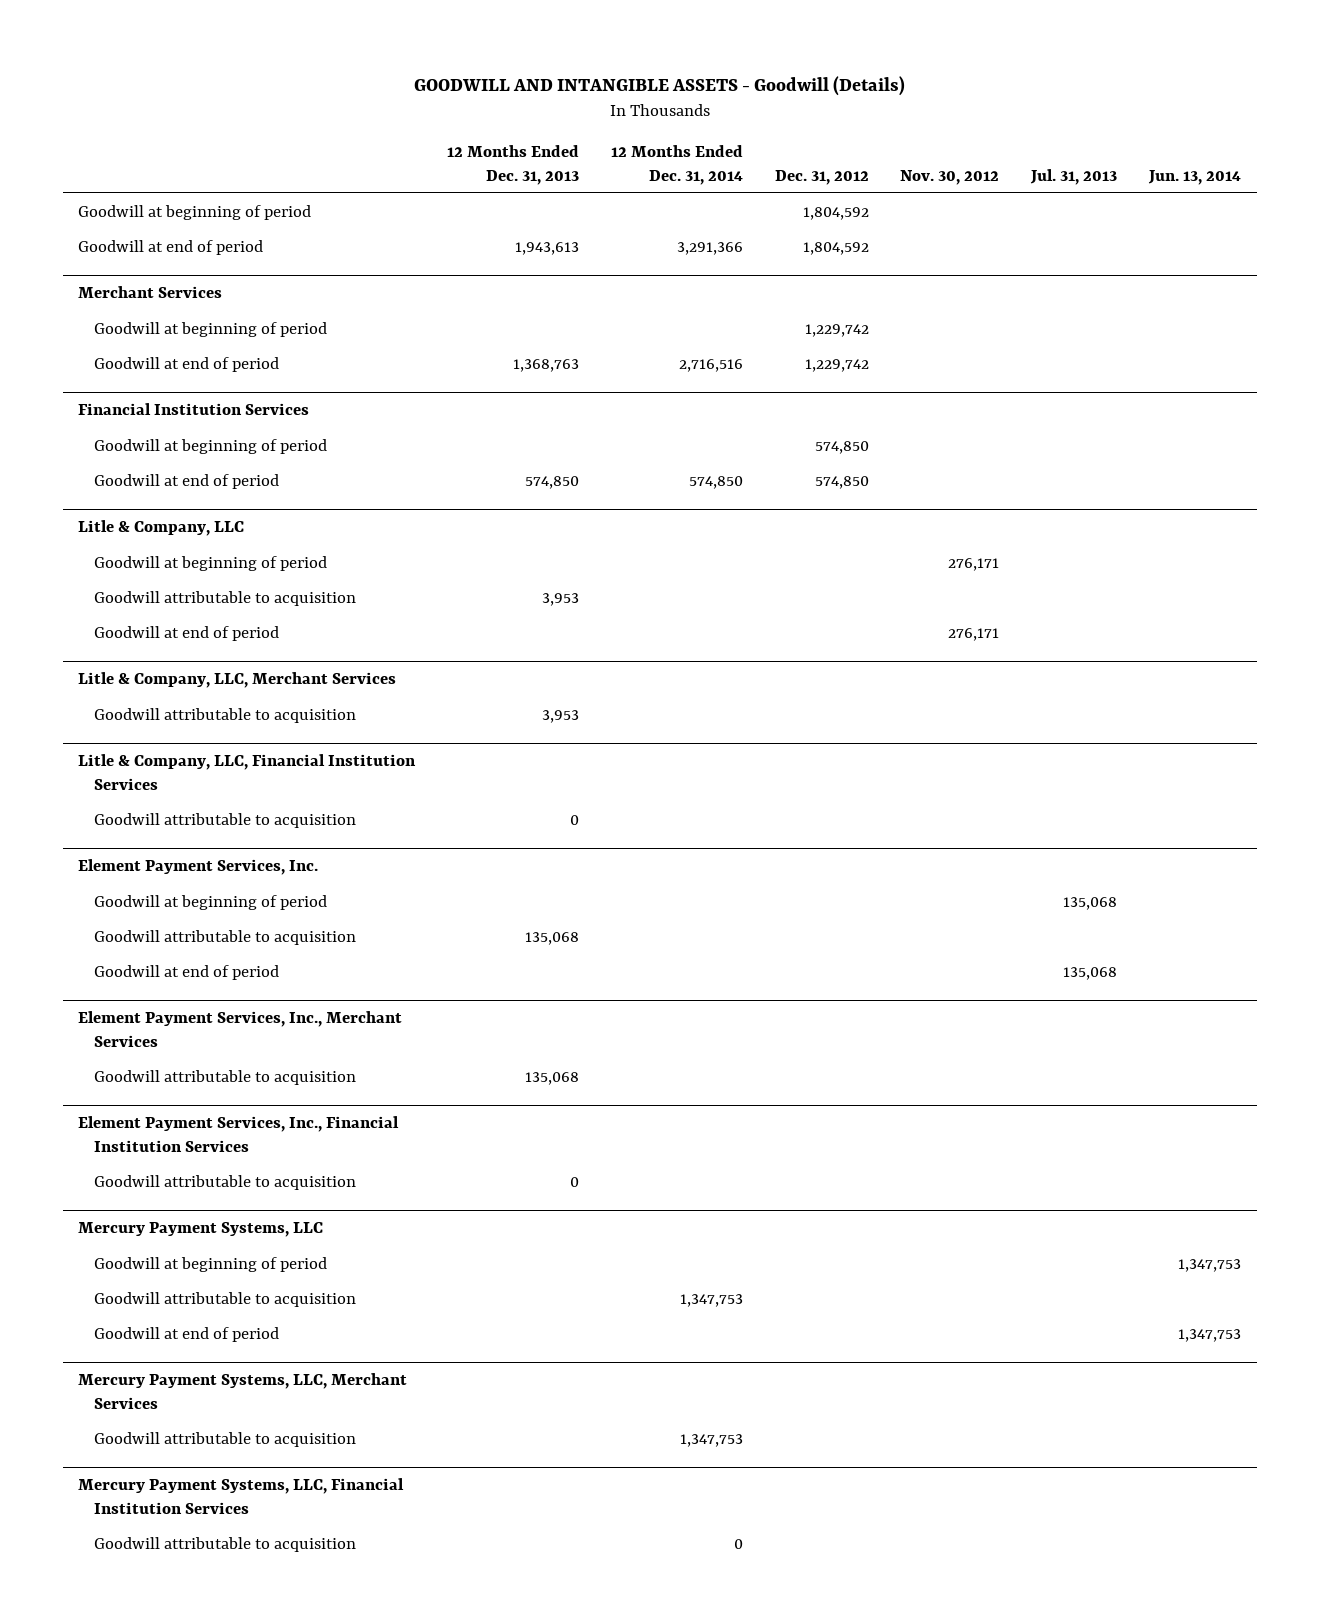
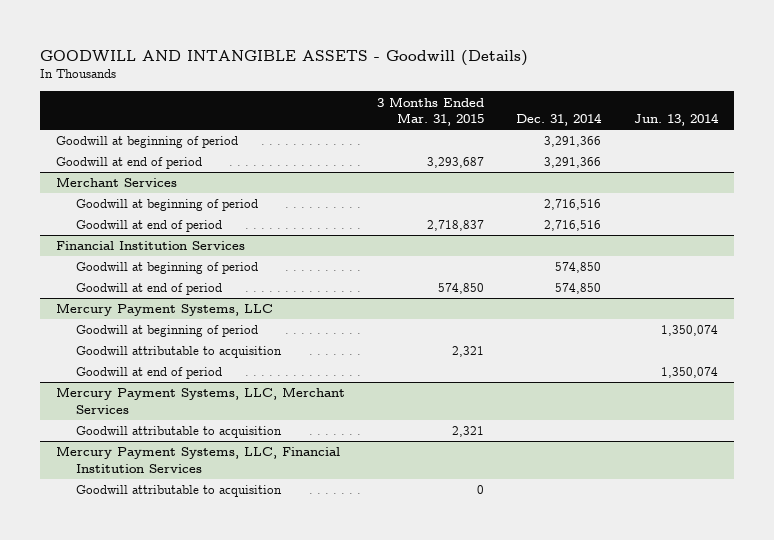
[447,145,580,185] 12 Months Ended Dec. 31, 2013 -> none
[610,145,743,185] 12 Months Ended Dec. 31, 2014 -> none
[774,169,869,185] Dec. 31, 2012 -> none
[900,169,1000,185] Nov. 30, 2012 -> none
[1030,168,1118,185] Jul. 31, 2013 -> none
none -> [377,96,485,127] 3 Months Ended Mar. 31, 2015
none -> [516,113,603,127] Dec. 31, 2014
[78,520,245,537] Litle & Company, LLC -> none
[94,555,328,571] Goodwill at beginning of period -> none
[94,590,357,606] Goodwill attributable to acquisition -> none
[94,625,280,641] Goodwill at end of period -> none
[78,672,397,689] Litle & Company, LLC, Merchant Services -> none
[94,707,357,723] Goodwill attributable to acquisition -> none
[78,754,417,790] Litle & Company, LLC, Financial Institution Services -> none
[94,812,357,828] Goodwill attributable to acquisition -> none
[78,859,319,876] Element Payment Services, Inc. -> none
[94,894,328,910] Goodwill at beginning of period -> none
[94,929,357,945] Goodwill attributable to acquisition -> none
[94,964,280,980] Goodwill at end of period -> none
[78,1011,403,1047] Element Payment Services, Inc., Merchant Services -> none
[94,1069,357,1085] Goodwill attributable to acquisition -> none
[78,1116,400,1152] Element Payment Services, Inc., Financial Institution Services -> none
[94,1174,357,1190] Goodwill attributable to acquisition -> none
[1177,1258,1241,1272] 1,347,753 -> [660,325,718,337] 1,350,074
[1177,1328,1241,1342] 1,347,753 -> [660,367,718,379] 1,350,074

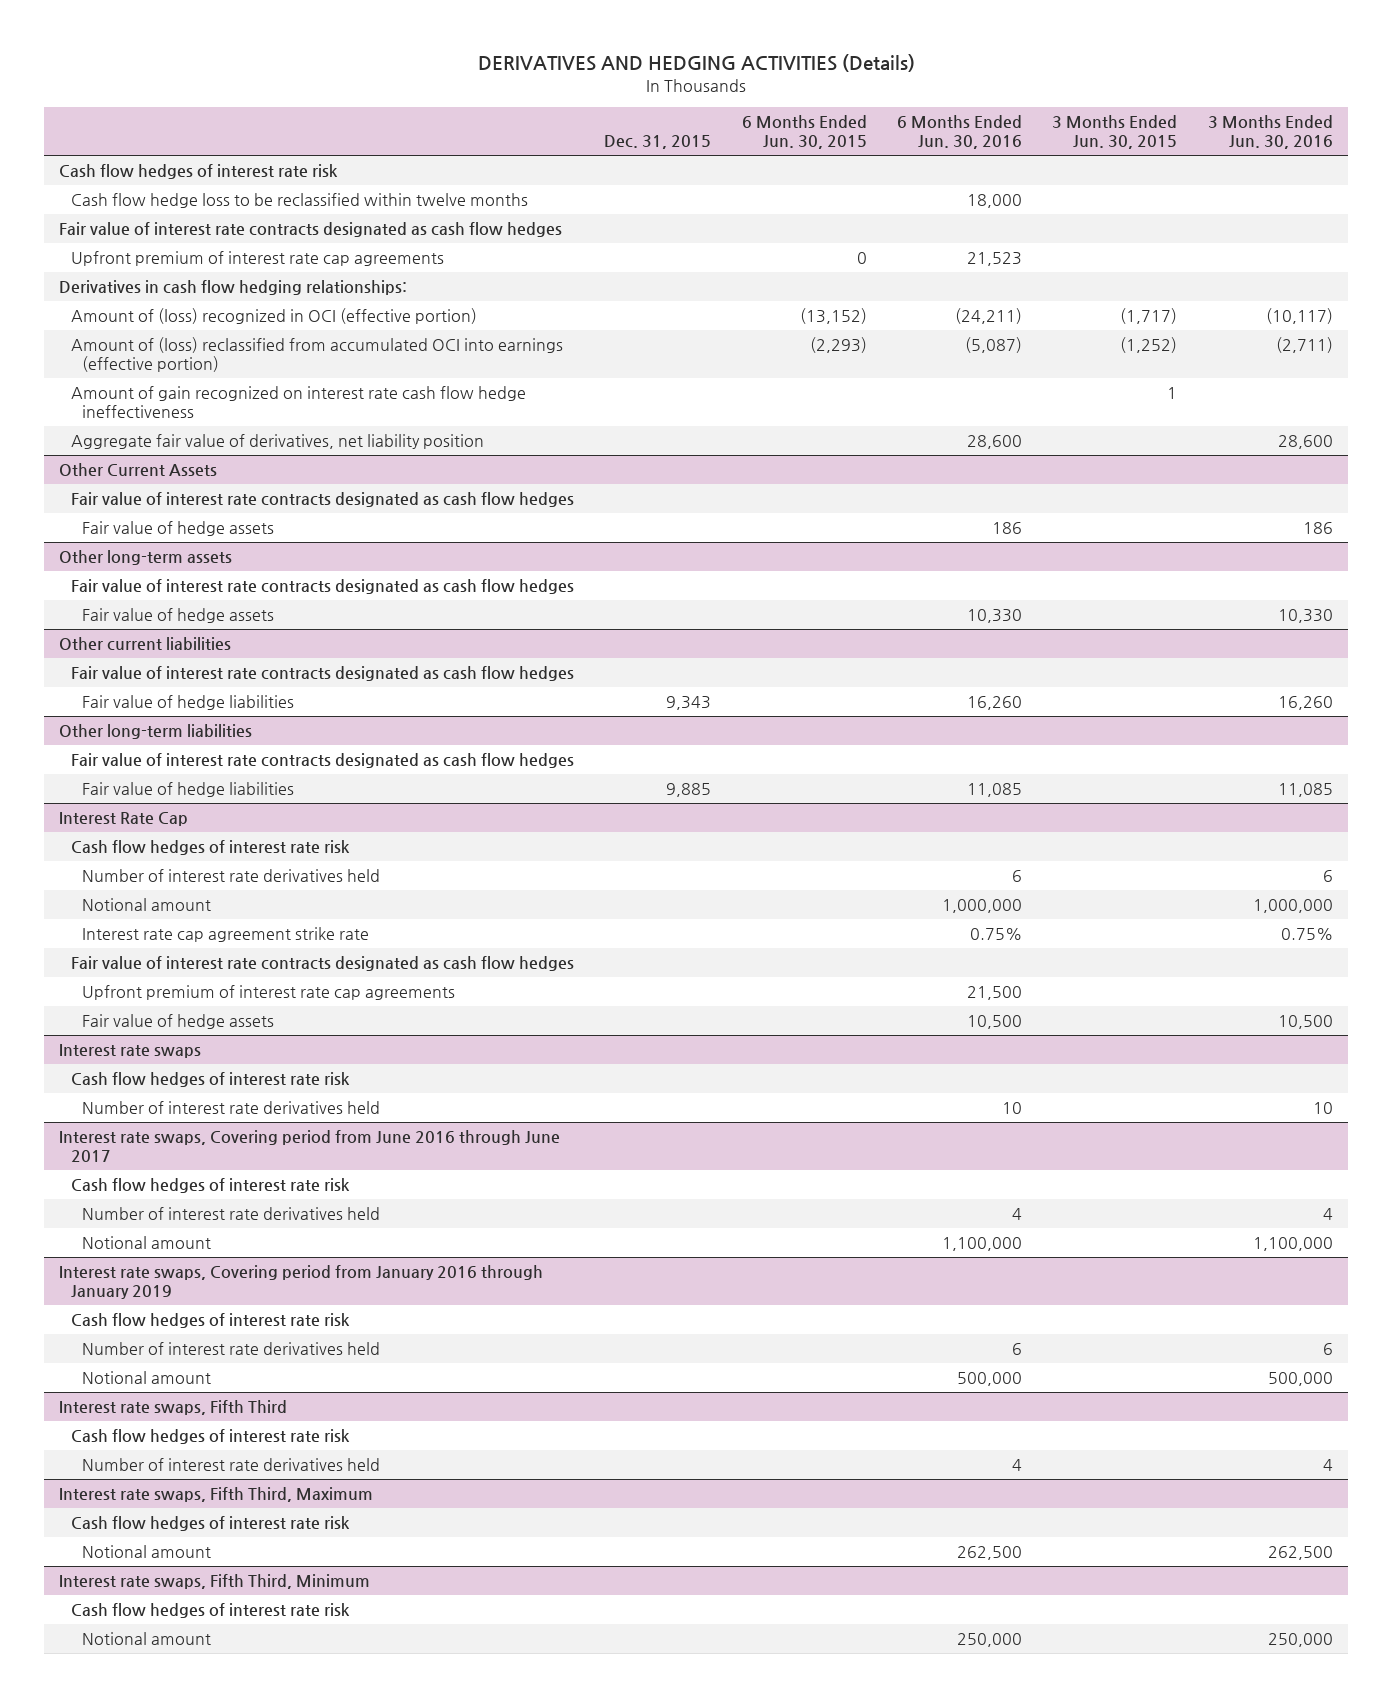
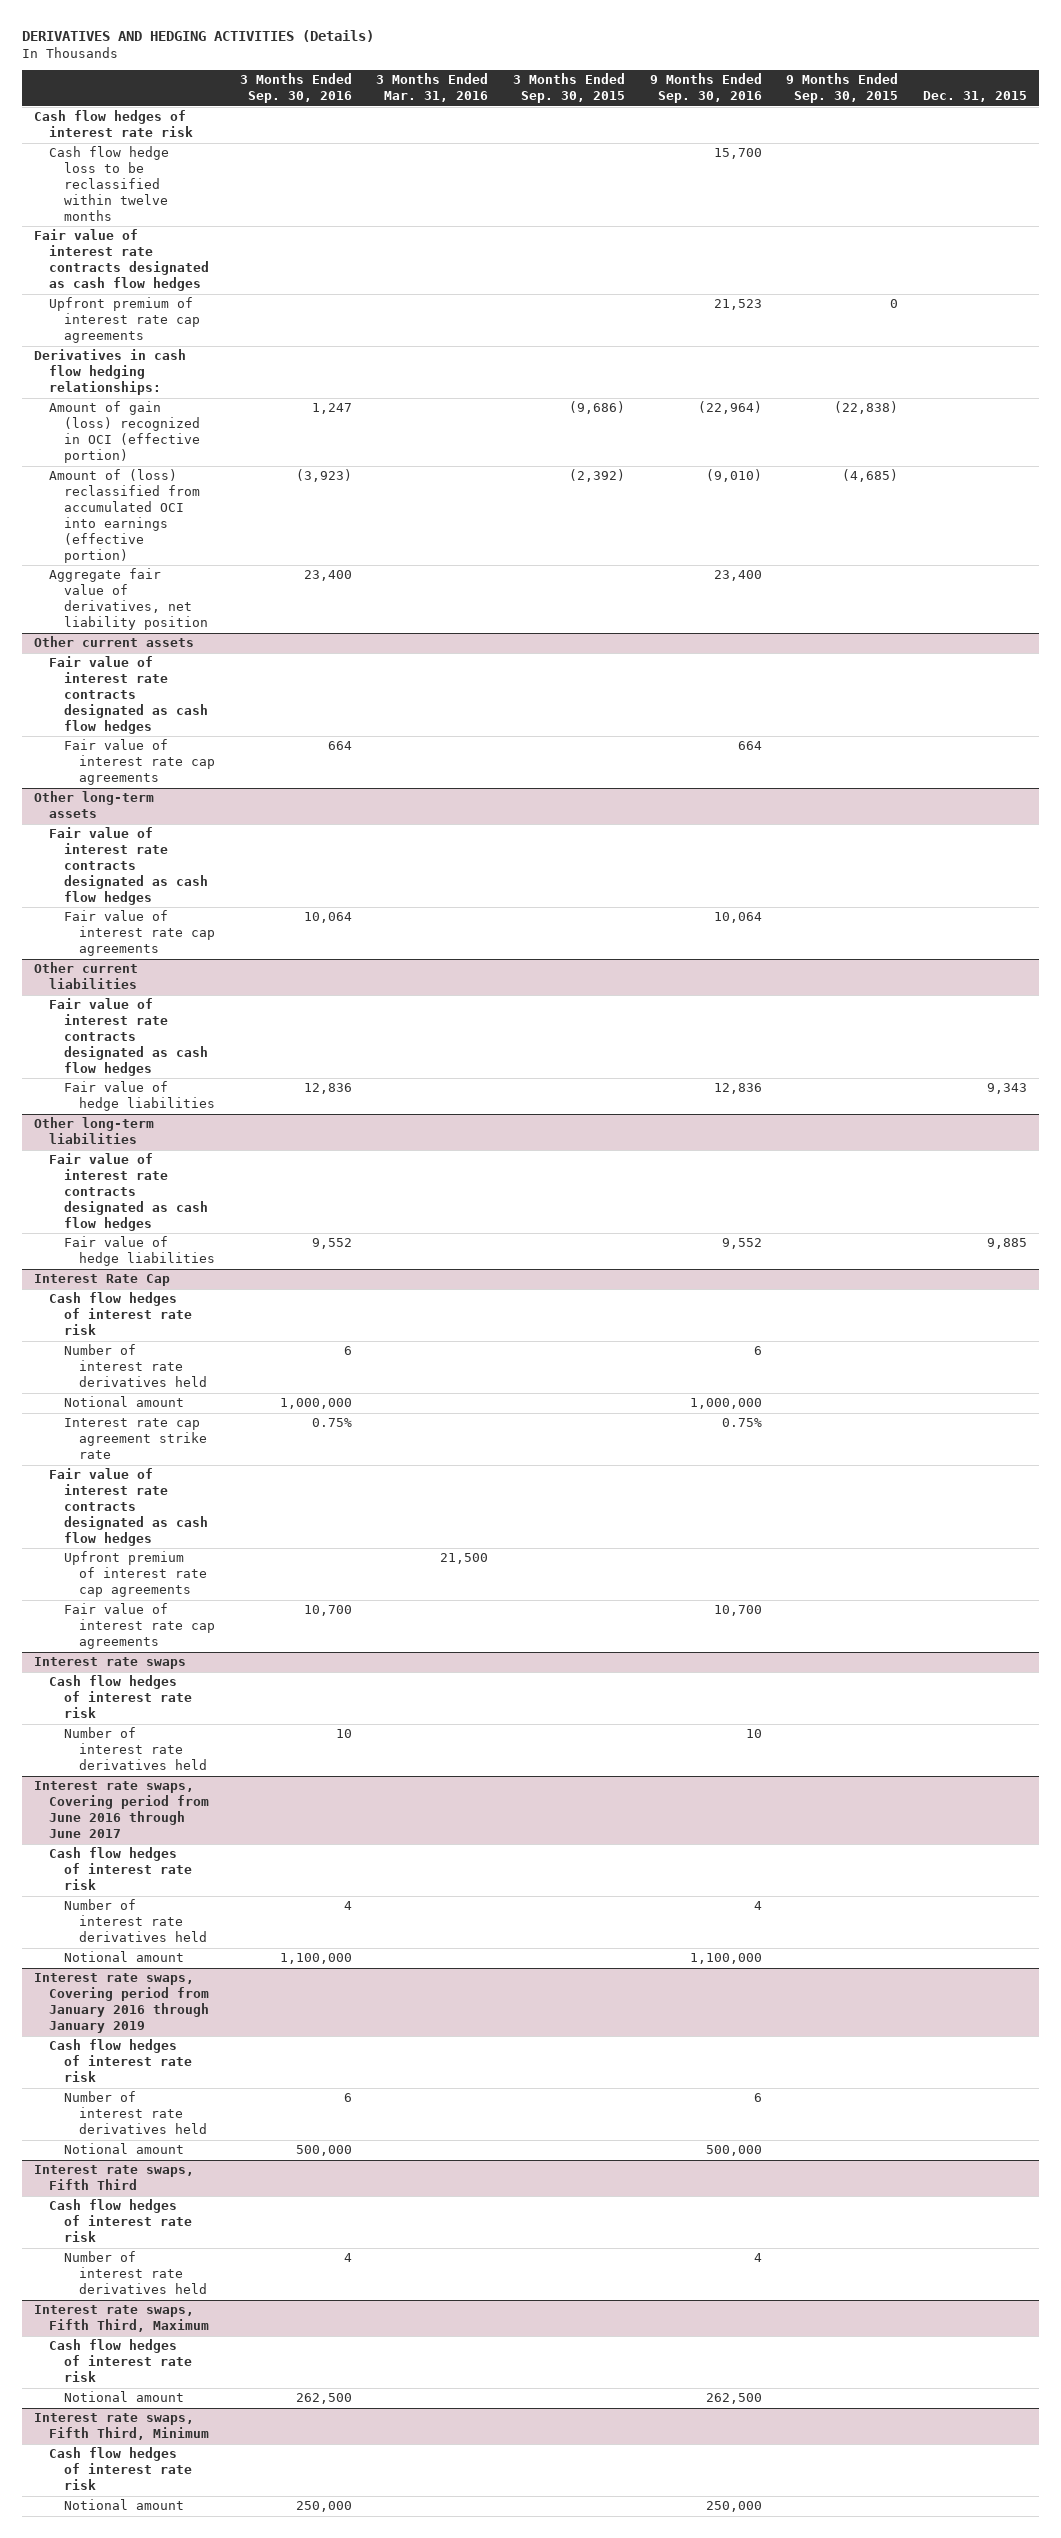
[741,115,867,150] 6 Months Ended Jun. 30, 2015 -> none
[897,115,1023,150] 6 Months Ended Jun. 30, 2016 -> none
[1052,115,1178,150] 3 Months Ended Jun. 30, 2015 -> none
[1207,115,1333,150] 3 Months Ended Jun. 30, 2016 -> none
none -> [239,73,352,104] 3 Months Ended Sep. 30, 2016
none -> [376,73,489,103] 3 Months Ended Mar. 31, 2016
none -> [513,73,626,104] 3 Months Ended Sep. 30, 2015
none -> [649,73,762,104] 9 Months Ended Sep. 30, 2016
none -> [786,73,899,104] 9 Months Ended Sep. 30, 2015
[70,308,477,325] Amount of (loss) recognized in OCI (effective portion) -> [49,401,201,464] Amount of gain (loss) recognized in OCI (effective portion)
[70,386,526,419] Amount of gain recognized on interest rate cash flow hedge ineffectiveness -> none
[59,463,218,477] Other Current Assets -> [34,636,195,648] Other current assets
[82,521,275,537] Fair value of hedge assets -> [64,739,216,786] Fair value of interest rate cap agreements
[82,608,275,624] Fair value of hedge assets -> [64,910,216,957] Fair value of interest rate cap agreements
[82,1014,275,1030] Fair value of hedge assets -> [64,1603,216,1650] Fair value of interest rate cap agreements

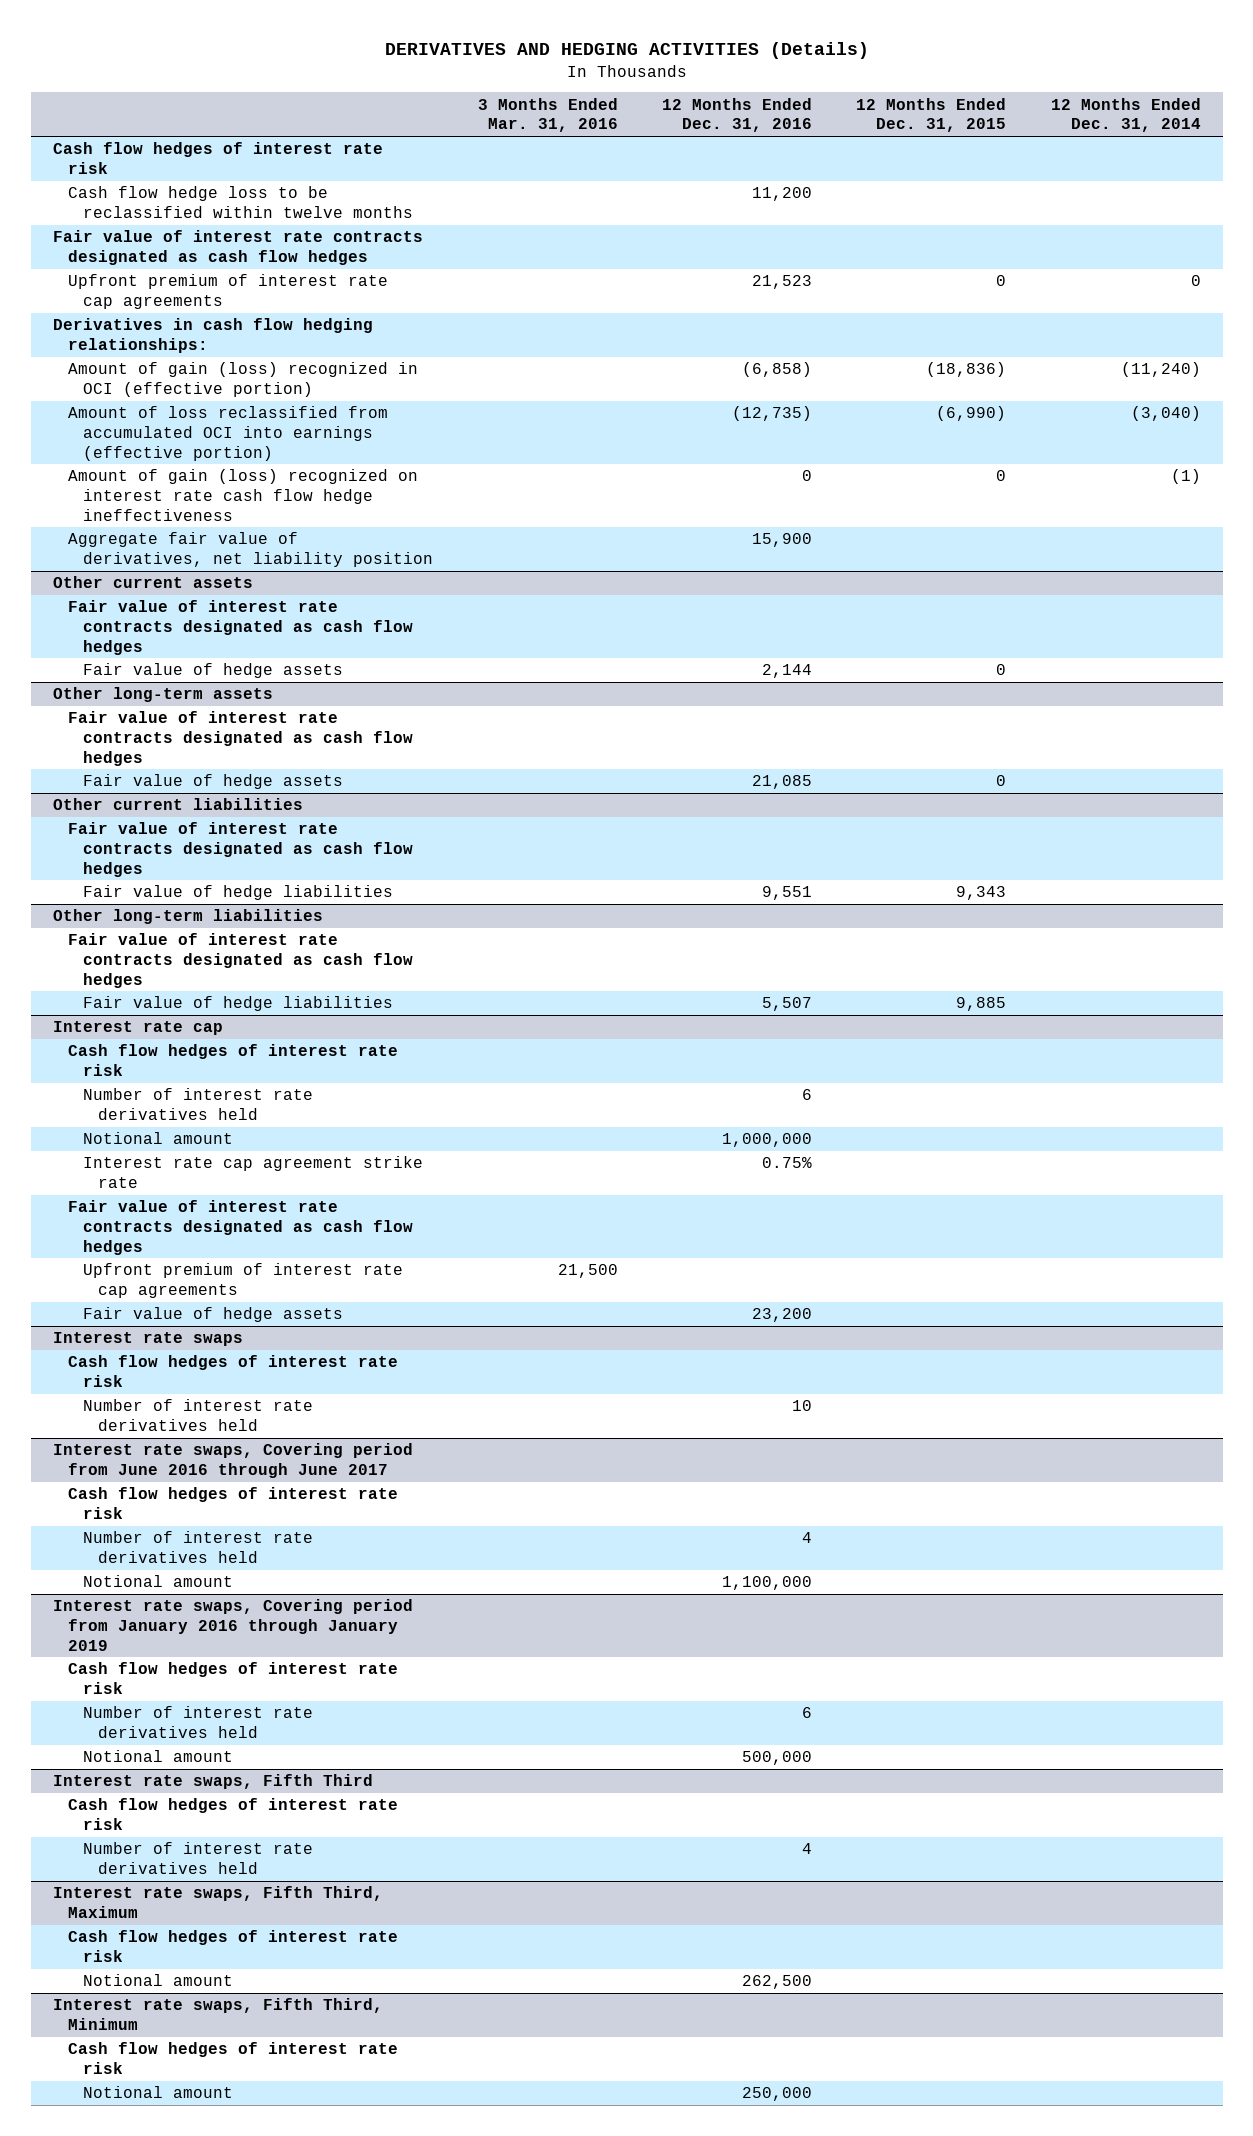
[239,73,352,104] 3 Months Ended Sep. 30, 2016 -> none
[513,73,626,104] 3 Months Ended Sep. 30, 2015 -> none
[649,73,762,104] 9 Months Ended Sep. 30, 2016 -> none
[786,73,899,104] 9 Months Ended Sep. 30, 2015 -> none
[922,91,1027,103] Dec. 31, 2015 -> none
none -> [661,97,812,133] 12 Months Ended Dec. 31, 2016
none -> [856,97,1007,133] 12 Months Ended Dec. 31, 2015
none -> [1050,97,1201,133] 12 Months Ended Dec. 31, 2014
[49,469,201,564] Amount of (loss) reclassified from accumulated OCI into earnings (effective portion) -> [68,406,389,461] Amount of loss reclassified from accumulated OCI into earnings (effective portion)
none -> [68,469,419,521] Amount of gain (loss) recognized on interest rate cash flow hedge ineffectiveness
[64,739,216,786] Fair value of interest rate cap agreements -> [83,663,344,679] Fair value of hedge assets
[64,910,216,957] Fair value of interest rate cap agreements -> [83,774,344,790] Fair value of hedge assets
[34,1274,171,1287] Interest Rate Cap -> [52,1021,223,1036] Interest rate cap
[64,1603,216,1650] Fair value of interest rate cap agreements -> [83,1307,344,1323] Fair value of hedge assets

